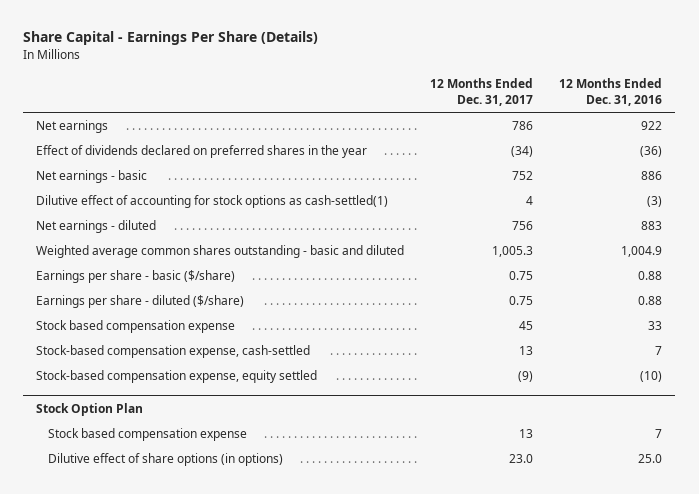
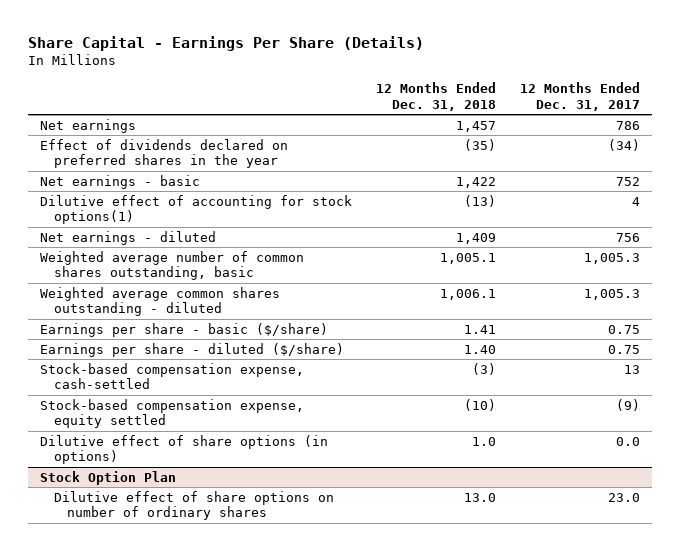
[559,78,663,106] 12 Months Ended Dec. 31, 2016 -> none
none -> [376,82,497,111] 12 Months Ended Dec. 31, 2018
[36,195,389,209] Dilutive effect of accounting for stock options as cash-settled(1) -> [39,194,352,225] Dilutive effect of accounting for stock options(1)
none -> [39,250,304,281] Weighted average number of common shares outstanding, basic
[36,245,405,259] Weighted average common shares outstanding - basic and diluted -> [39,286,280,317] Weighted average common shares outstanding - diluted
[36,320,236,334] Stock based compensation expense -> none
none -> [39,434,328,465] Dilutive effect of share options (in options)
[47,428,247,442] Stock based compensation expense -> none
[47,453,283,467] Dilutive effect of share options (in options) -> [53,490,334,521] Dilutive effect of share options on number of ordinary shares

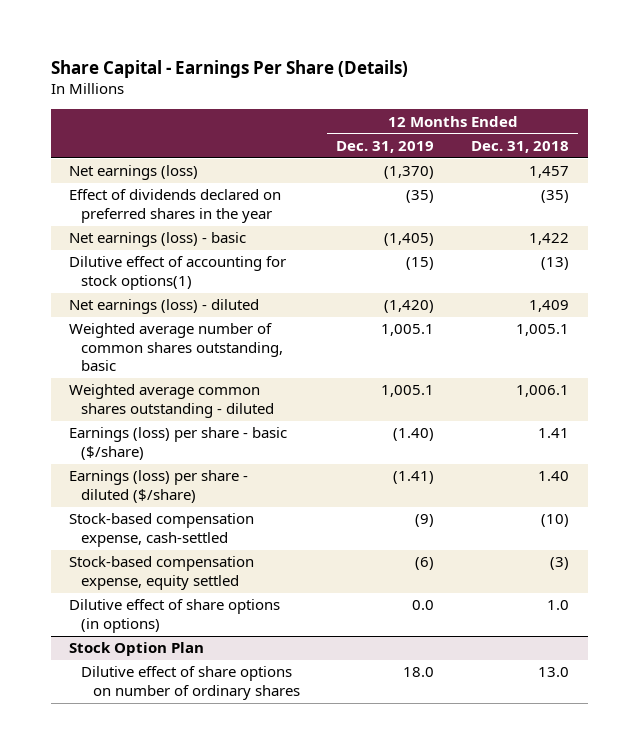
[520,82,641,111] 12 Months Ended Dec. 31, 2017 -> none
none -> [336,140,435,153] Dec. 31, 2019
[39,118,136,133] Net earnings -> [69,165,199,181] Net earnings (loss)
[39,174,200,189] Net earnings - basic -> [69,232,247,248] Net earnings (loss) - basic
[39,230,216,245] Net earnings - diluted -> [69,299,260,315] Net earnings (loss) - diluted
[39,322,328,337] Earnings per share - basic ($/share) -> [69,427,288,460] Earnings (loss) per share - basic ($/share)
[39,342,344,357] Earnings per share - diluted ($/share) -> [69,470,249,503] Earnings (loss) per share - diluted ($/share)
[472,362,497,375] (3) -> [541,514,570,528] (10)
[464,398,497,411] (10) -> [550,557,570,571] (3)

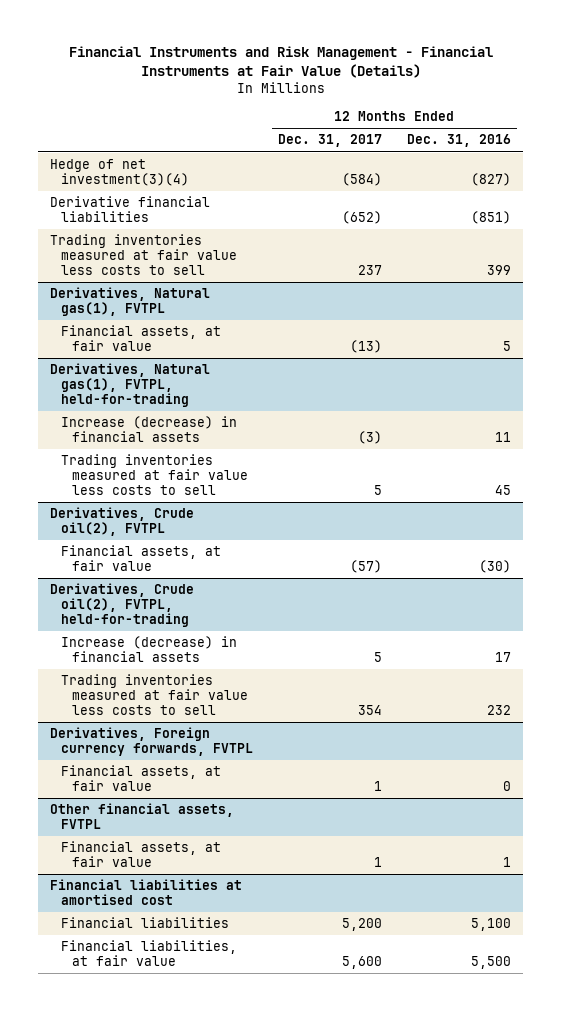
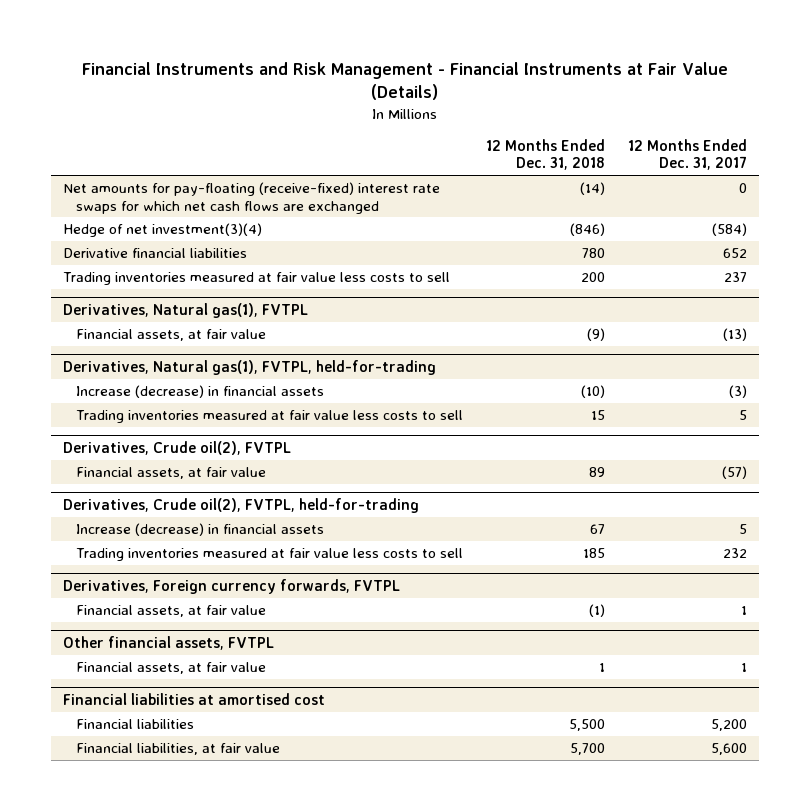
[406,134,511,148] Dec. 31, 2016 -> none
none -> [486,138,606,171] 12 Months Ended Dec. 31, 2018
none -> [62,181,440,214] Net amounts for pay-floating (receive-fixed) interest rate swaps for which net cash flows are exchanged
[341,211,382,225] (652) -> [723,247,748,258] 652
[357,704,382,715] 354 -> [723,547,748,558] 232

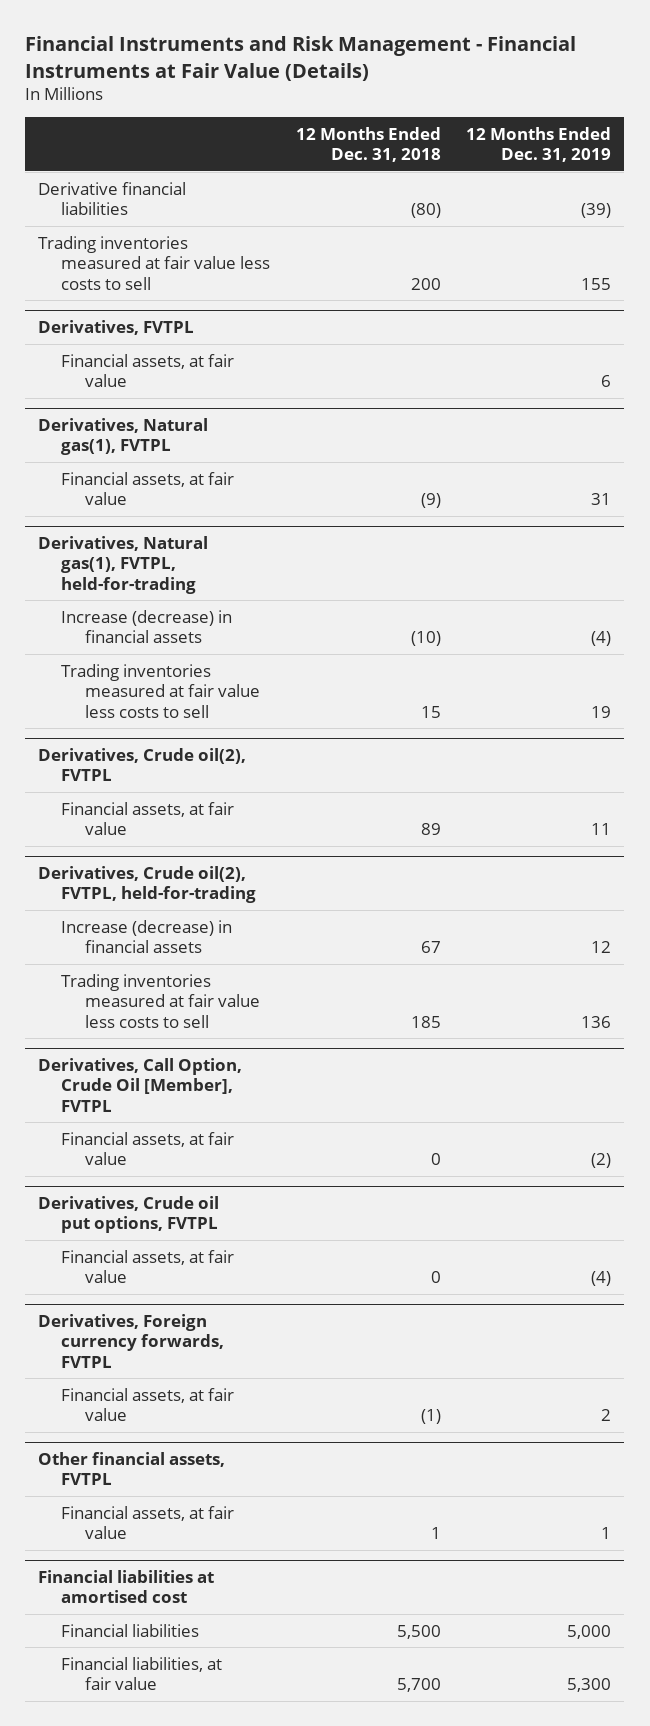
[628,138,748,171] 12 Months Ended Dec. 31, 2017 -> none
none -> [466,126,612,163] 12 Months Ended Dec. 31, 2019
[62,181,440,214] Net amounts for pay-floating (receive-fixed) interest rate swaps for which net cash flows are exchanged -> none
[62,222,262,237] Hedge of net investment(3)(4) -> none
[582,247,606,258] 780 -> [410,203,441,219] (80)
none -> [38,319,195,335] Derivatives, FVTPL
none -> [61,353,235,388] Financial assets, at fair value
none -> [38,1057,243,1112] Derivatives, Call Option, Crude Oil [Member], FVTPL
none -> [61,1131,235,1166] Financial assets, at fair value
none -> [38,1195,220,1234] Derivatives, Crude oil put options, FVTPL
none -> [61,1249,235,1284] Financial assets, at fair value

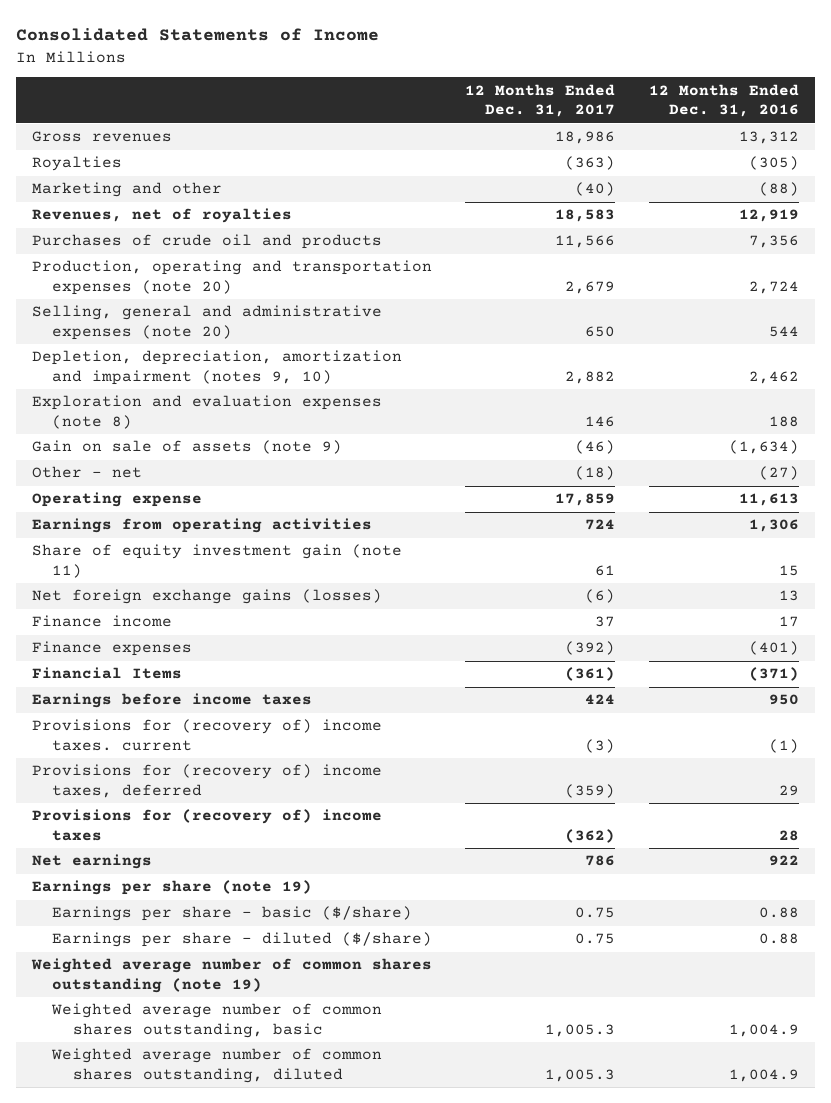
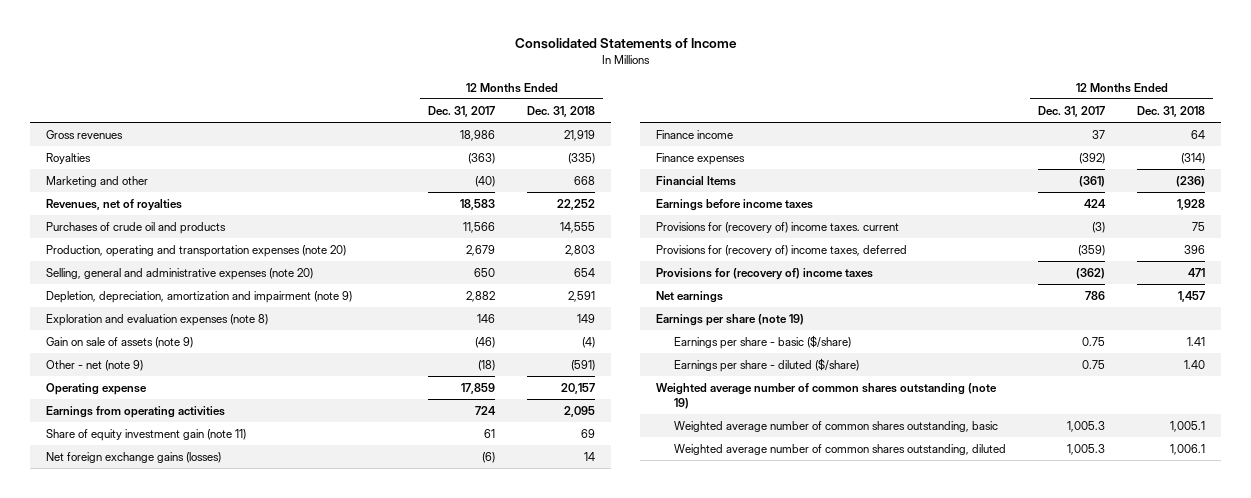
[648,83,799,118] 12 Months Ended Dec. 31, 2016 -> none
none -> [527,105,596,117] Dec. 31, 2018
[32,350,403,386] Depletion, depreciation, amortization and impairment (notes 9, 10) -> [46,290,353,303] Depletion, depreciation, amortization and impairment (note 9)
[32,466,143,479] Other - net -> [46,359,144,371] Other - net (note 9)

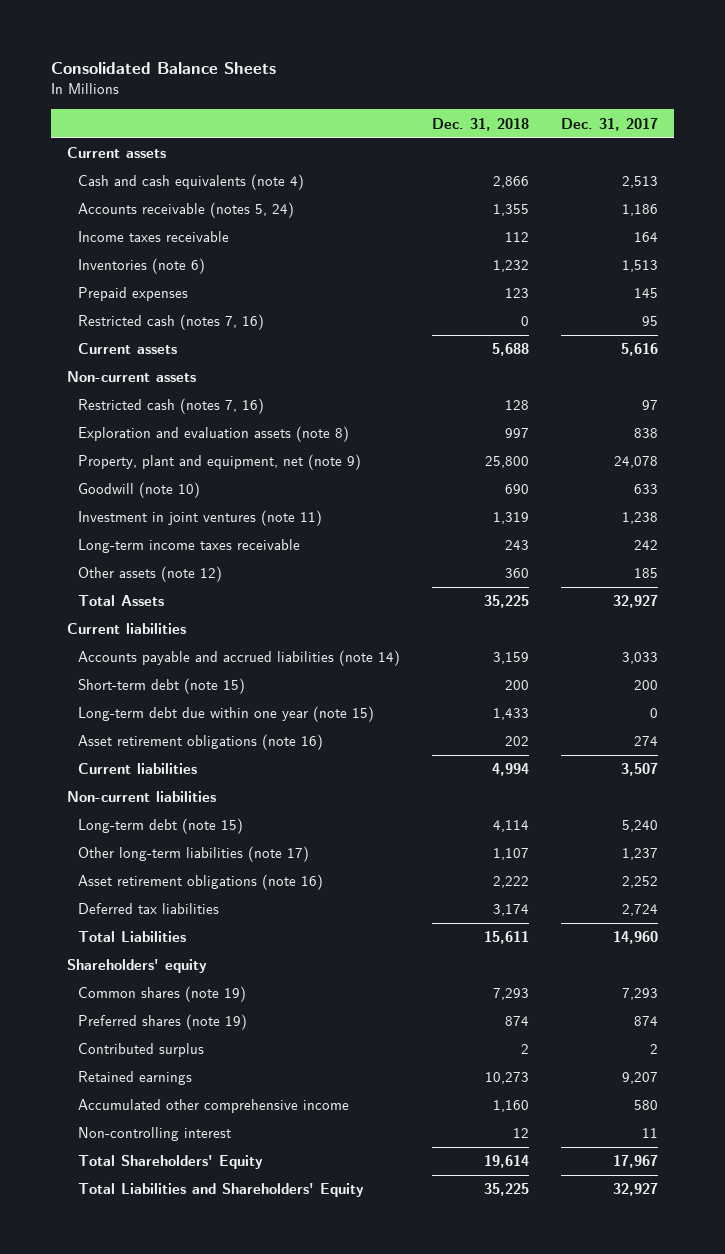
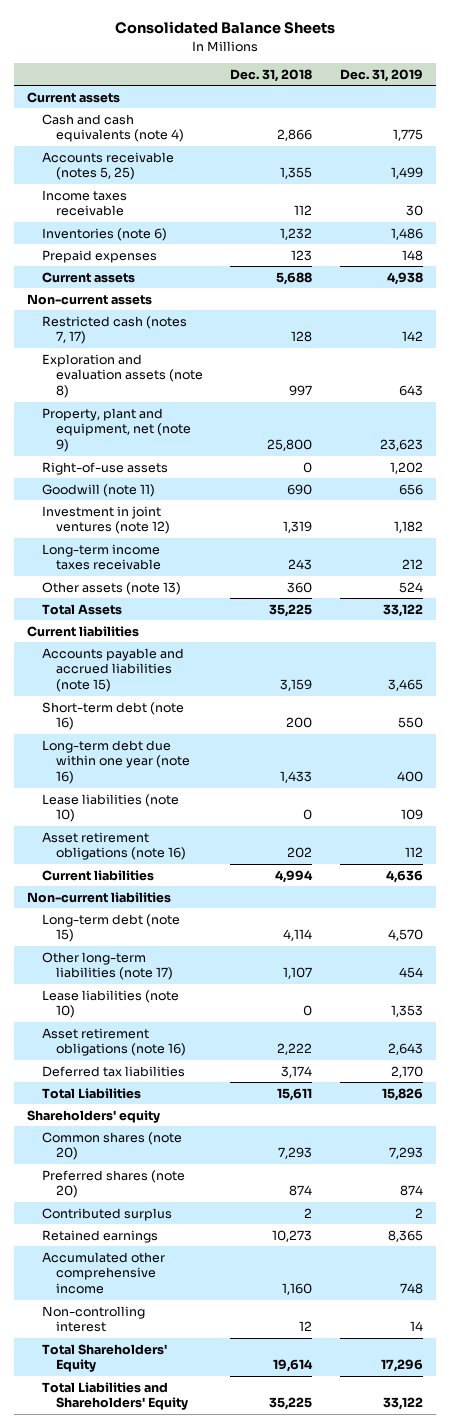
[560,117,658,131] Dec. 31, 2017 -> none
none -> [339,68,423,82] Dec. 31, 2019
[78,202,295,219] Accounts receivable (notes 5, 24) -> [41,151,174,181] Accounts receivable (notes 5, 25)
[78,314,265,331] Restricted cash (notes 7, 16) -> none
[78,398,265,415] Restricted cash (notes 7, 16) -> [41,315,187,345] Restricted cash (notes 7, 17)
none -> [41,461,168,475] Right-of-use assets
[78,482,201,499] Goodwill (note 10) -> [41,483,155,497] Goodwill (note 11)
[78,510,323,527] Investment in joint ventures (note 11) -> [41,505,171,535] Investment in joint ventures (note 12)
[78,566,223,583] Other assets (note 12) -> [41,581,181,595] Other assets (note 13)
[78,650,401,667] Accounts payable and accrued liabilities (note 14) -> [41,647,184,693] Accounts payable and accrued liabilities (note 15)
[78,678,246,695] Short-term debt (note 15) -> [41,701,184,731] Short-term debt (note 16)
[78,706,375,723] Long-term debt due within one year (note 15) -> [41,739,191,785] Long-term debt due within one year (note 16)
none -> [41,793,179,823] Lease liabilities (note 10)
none -> [41,989,179,1019] Lease liabilities (note 10)
[78,986,247,1003] Common shares (note 19) -> [41,1131,182,1161] Common shares (note 20)
[78,1014,248,1031] Preferred shares (note 19) -> [41,1169,185,1199] Preferred shares (note 20)

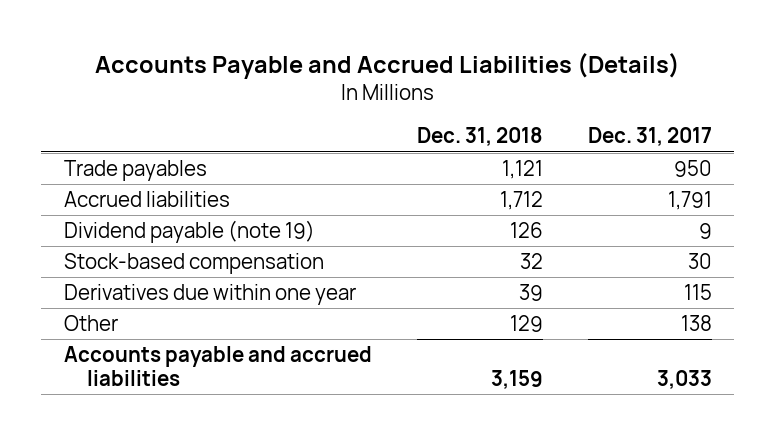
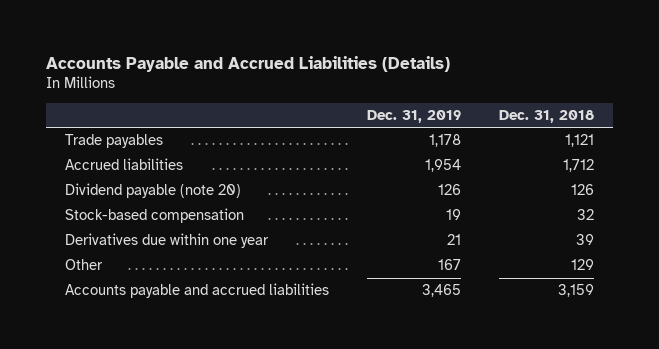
[587,127,712,147] Dec. 31, 2017 -> none
none -> [367,109,462,123] Dec. 31, 2019
[63,219,315,243] Dividend payable (note 19) -> [65,183,242,199] Dividend payable (note 20)

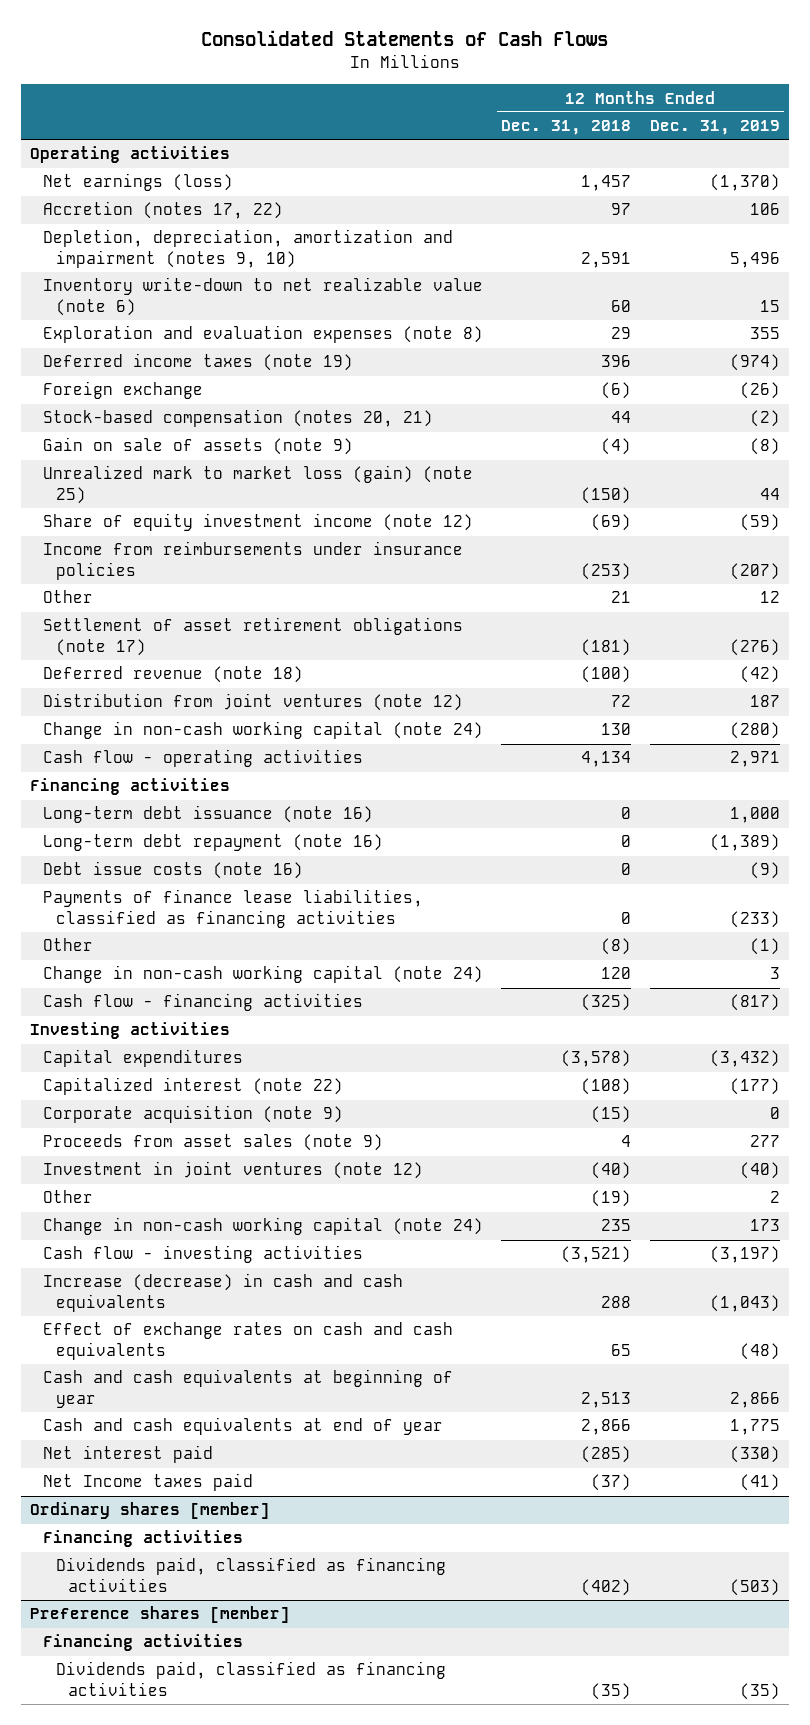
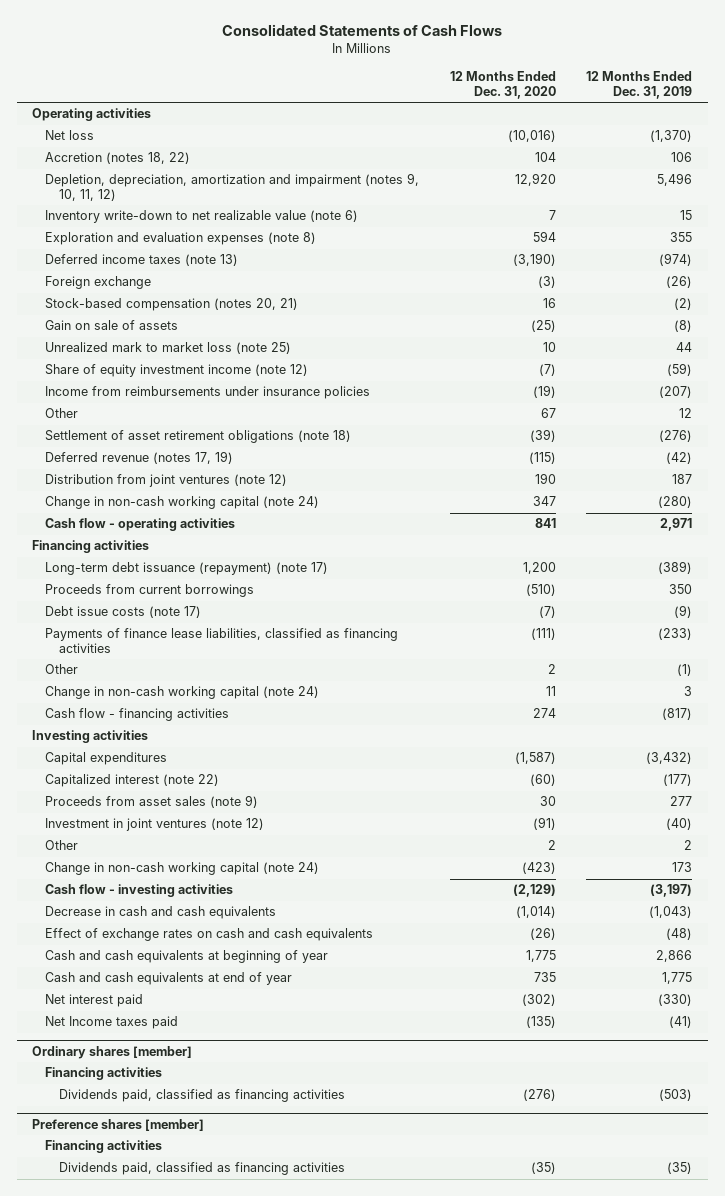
[501,120,632,136] Dec. 31, 2018 -> none
none -> [449,70,556,99] 12 Months Ended Dec. 31, 2020
[43,173,234,192] Net earnings (loss) -> [45,130,95,141] Net loss
[43,201,284,220] Accretion (notes 17, 22) -> [45,152,191,165] Accretion (notes 18, 22)
[43,229,454,269] Depletion, depreciation, amortization and impairment (notes 9, 10) -> [45,173,420,202] Depletion, depreciation, amortization and impairment (notes 9, 10, 11, 12)
[43,353,354,372] Deferred income taxes (note 19) -> [45,254,239,267] Deferred income taxes (note 13)
[43,437,354,456] Gain on sale of assets (note 9) -> [45,320,179,331] Gain on sale of assets
[43,465,474,505] Unrealized mark to market loss (gain) (note 25) -> [45,342,292,355] Unrealized mark to market loss (note 25)
[43,617,464,657] Settlement of asset retirement obligations (note 17) -> [45,430,352,444] Settlement of asset retirement obligations (note 18)
[43,666,304,684] Deferred revenue (note 18) -> [45,451,234,465] Deferred revenue (notes 17, 19)
[43,834,384,852] Long-term debt repayment (note 16) -> none
[43,805,374,824] Long-term debt issuance (note 16) -> [45,562,329,576] Long-term debt issuance (repayment) (note 17)
[729,807,780,824] 1,000 -> [658,561,693,575] (389)
none -> [45,584,255,598] Proceeds from current borrowings
[43,861,304,880] Debt issue costs (note 16) -> [45,606,202,619] Debt issue costs (note 17)
[43,1105,344,1124] Corporate acquisition (note 9) -> none
[43,1273,404,1313] Increase (decrease) in cash and cash equivalents -> [45,906,277,920] Decrease in cash and cash equivalents

